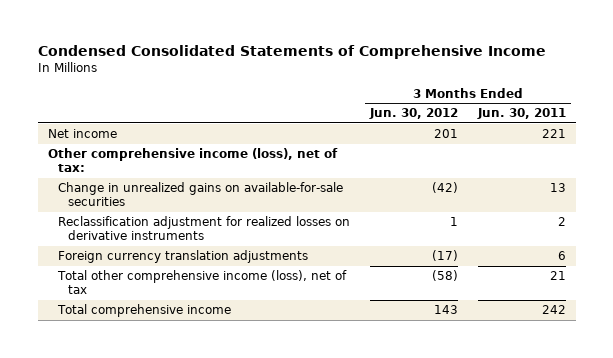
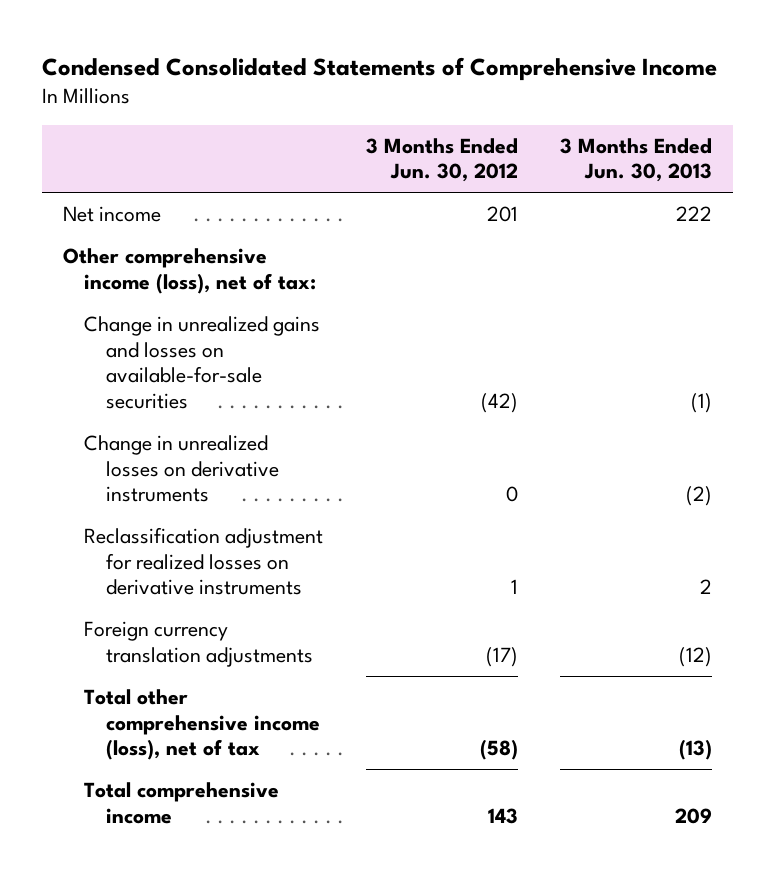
[476,108,566,120] Jun. 30, 2011 -> none
none -> [560,137,713,183] 3 Months Ended Jun. 30, 2013
[58,182,344,207] Change in unrealized gains on available-for-sale securities -> [84,316,321,409] Change in unrealized gains and losses on available-for-sale securities
none -> [84,435,279,503] Change in unrealized losses on derivative instruments

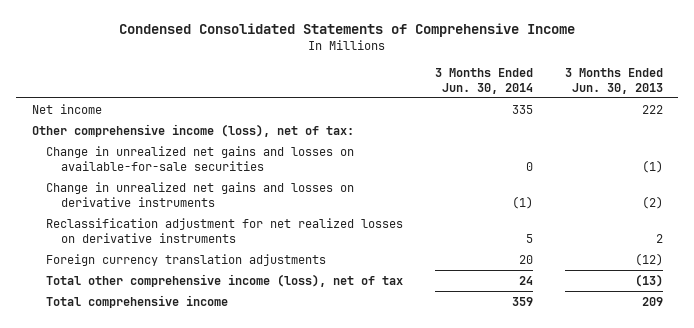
[365,137,518,183] 3 Months Ended Jun. 30, 2012 -> none
none -> [435,67,534,94] 3 Months Ended Jun. 30, 2014
[84,316,321,409] Change in unrealized gains and losses on available-for-sale securities -> [46,145,355,171] Change in unrealized net gains and losses on available-for-sale securities
[84,435,279,503] Change in unrealized losses on derivative instruments -> [46,181,355,207] Change in unrealized net gains and losses on derivative instruments
[84,527,324,596] Reclassification adjustment for realized losses on derivative instruments -> [46,217,404,243] Reclassification adjustment for net realized losses on derivative instruments

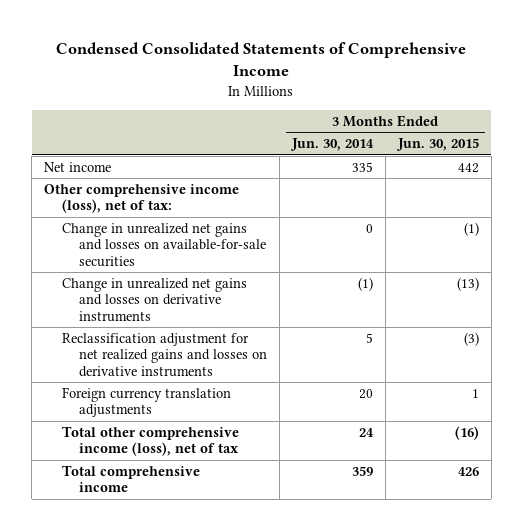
[564,67,663,94] 3 Months Ended Jun. 30, 2013 -> none
none -> [395,138,479,152] Jun. 30, 2015
[46,217,404,243] Reclassification adjustment for net realized losses on derivative instruments -> [61,332,268,377] Reclassification adjustment for net realized gains and losses on derivative instruments

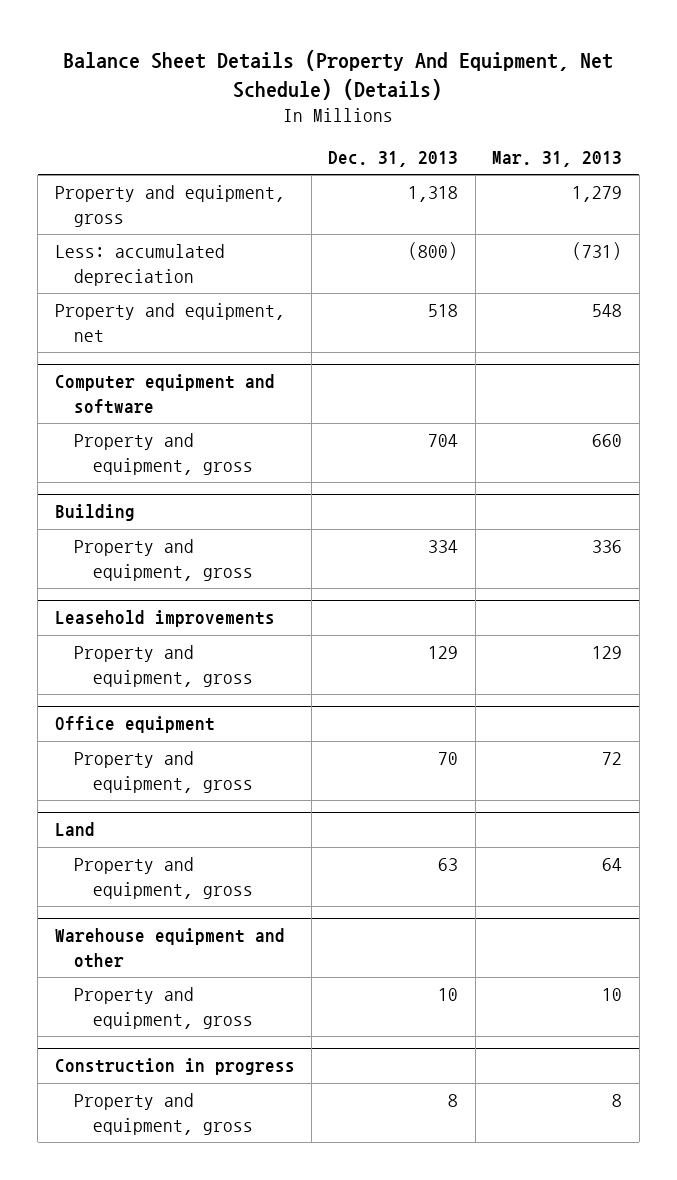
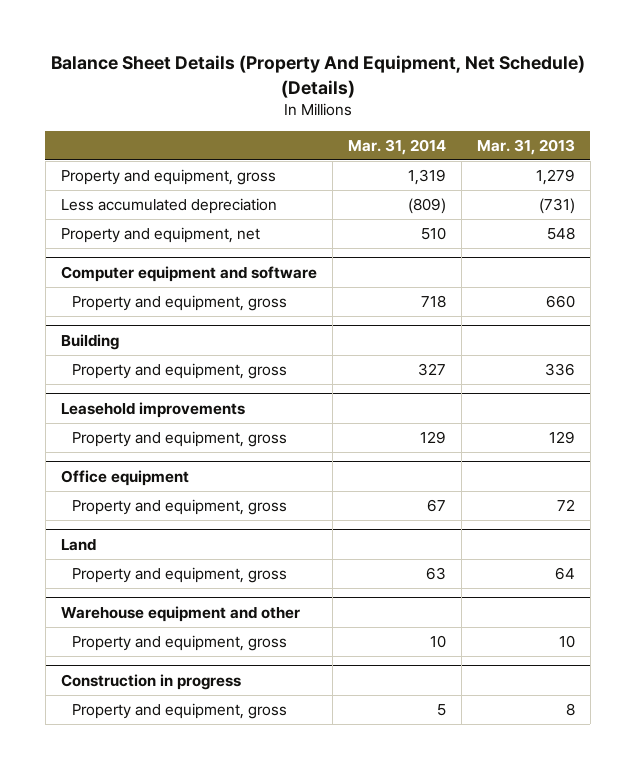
[328,151,459,168] Dec. 31, 2013 -> none
none -> [347,138,446,155] Mar. 31, 2014
[54,244,225,286] Less: accumulated depreciation -> [60,198,277,215] Less accumulated depreciation

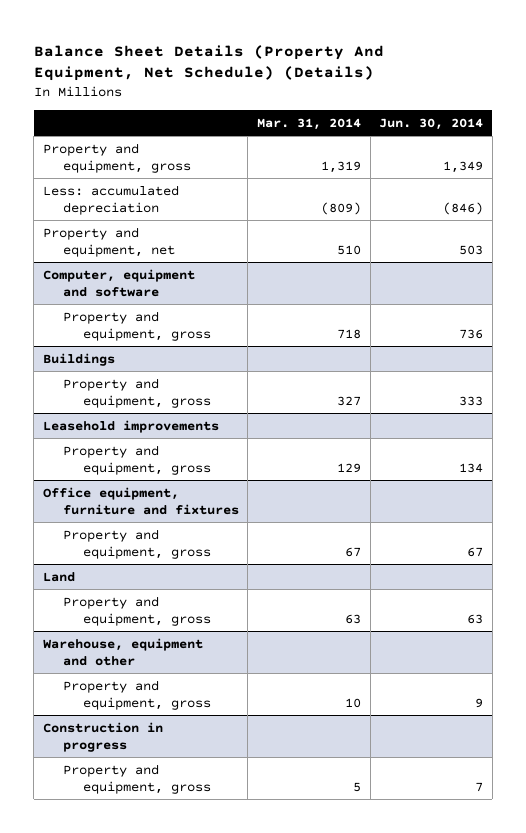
[476,138,575,155] Mar. 31, 2013 -> none
none -> [379,117,484,130] Jun. 30, 2014
[60,198,277,215] Less accumulated depreciation -> [42,184,179,215] Less: accumulated depreciation
[60,265,317,282] Computer equipment and software -> [42,268,195,297] Computer, equipment and software
[60,333,119,350] Building -> [42,352,115,366] Buildings
[60,469,189,486] Office equipment -> none
none -> [42,486,239,515] Office equipment, furniture and fixtures
[60,605,300,622] Warehouse equipment and other -> [42,637,203,666] Warehouse, equipment and other

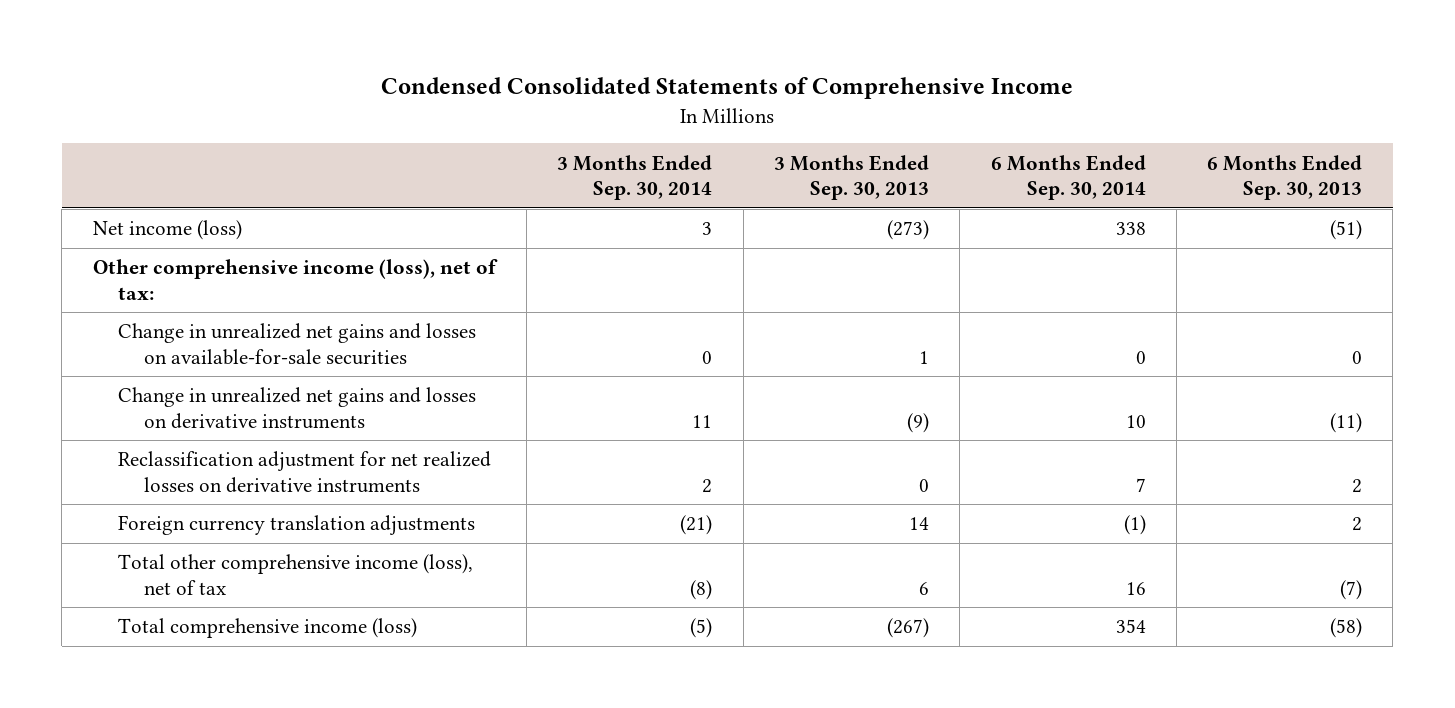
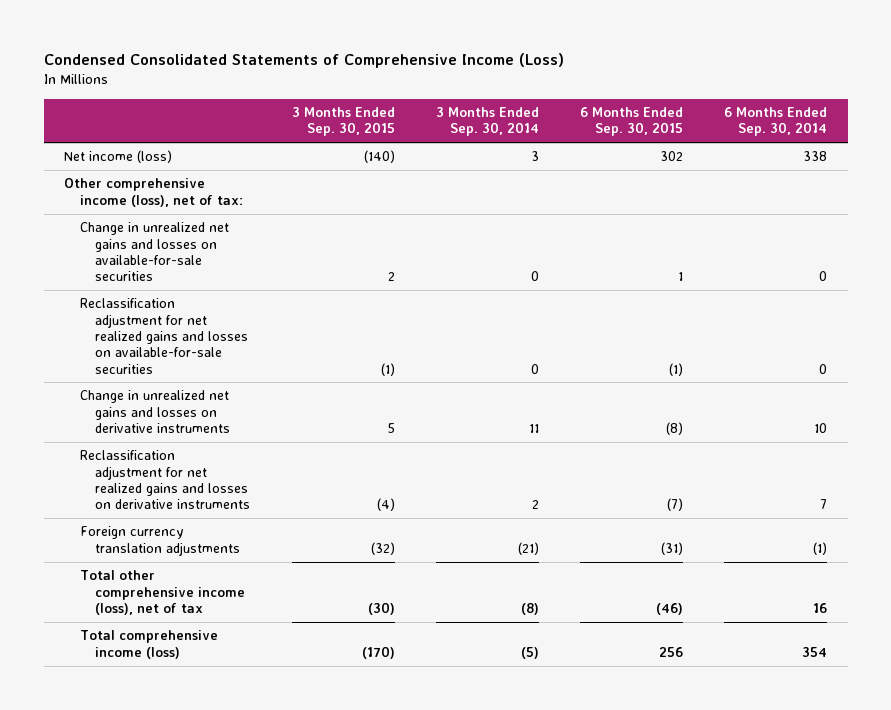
[381,77,1074,100] Condensed Consolidated Statements of Comprehensive Income -> [43,53,564,69] Condensed Consolidated Statements of Comprehensive Income (Loss)
[773,154,929,201] 3 Months Ended Sep. 30, 2013 -> none
[1207,154,1363,201] 6 Months Ended Sep. 30, 2013 -> none
none -> [291,107,395,137] 3 Months Ended Sep. 30, 2015
none -> [579,107,683,137] 6 Months Ended Sep. 30, 2015
none -> [79,298,249,374] Reclassification adjustment for net realized gains and losses on available-for-sale securities
[118,451,492,493] Reclassification adjustment for net realized losses on derivative instruments -> [79,450,251,510] Reclassification adjustment for net realized gains and losses on derivative instruments

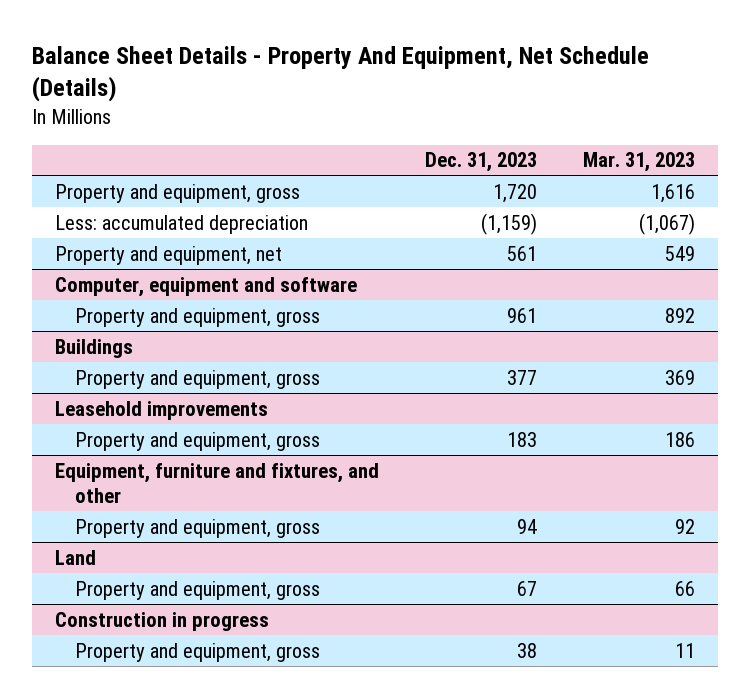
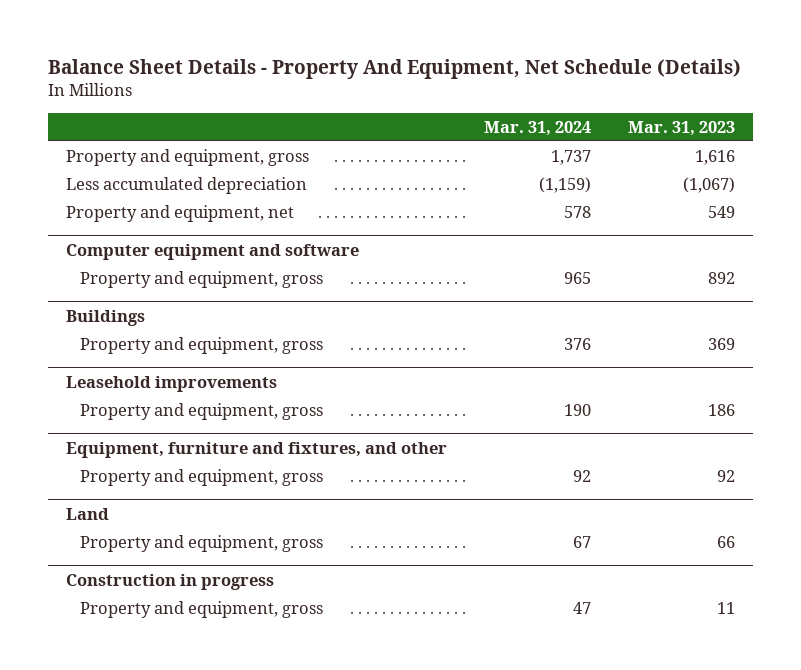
[425,152,538,173] Dec. 31, 2023 -> none
none -> [484,120,592,136] Mar. 31, 2024
[55,214,309,234] Less: accumulated depreciation -> [66,176,308,194] Less accumulated depreciation
[55,276,358,297] Computer, equipment and software -> [66,243,360,260] Computer equipment and software

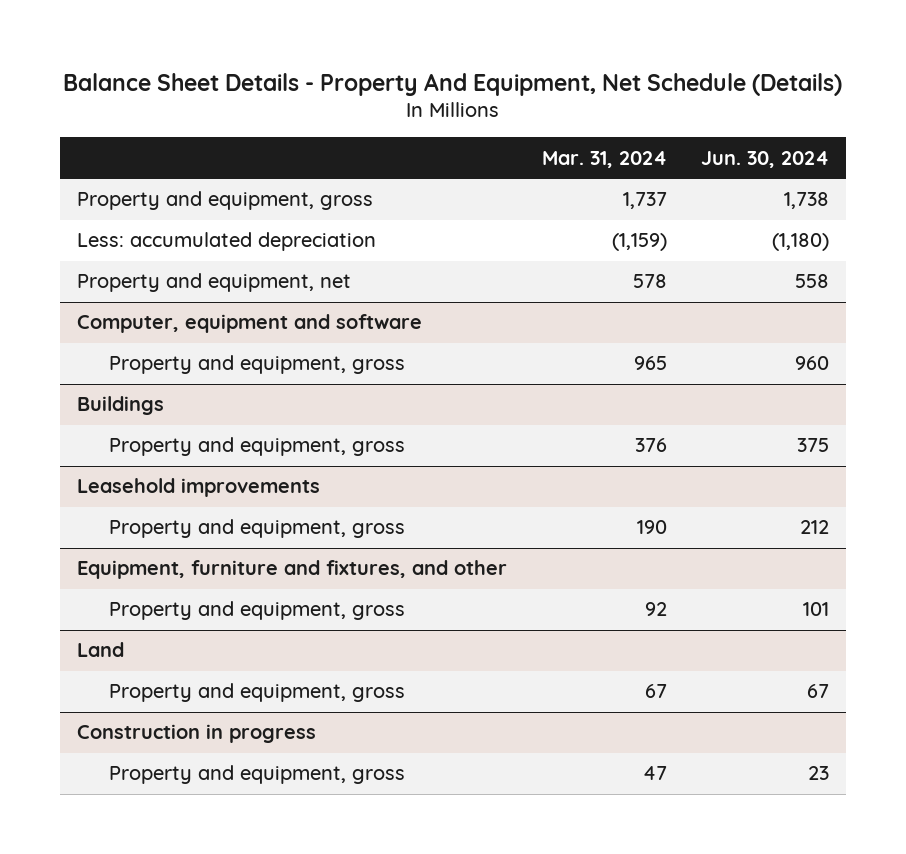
[627,120,735,136] Mar. 31, 2023 -> none
none -> [701,150,830,168] Jun. 30, 2024
[66,176,308,194] Less accumulated depreciation -> [77,232,377,252] Less: accumulated depreciation
[66,243,360,260] Computer equipment and software -> [77,314,423,334] Computer, equipment and software

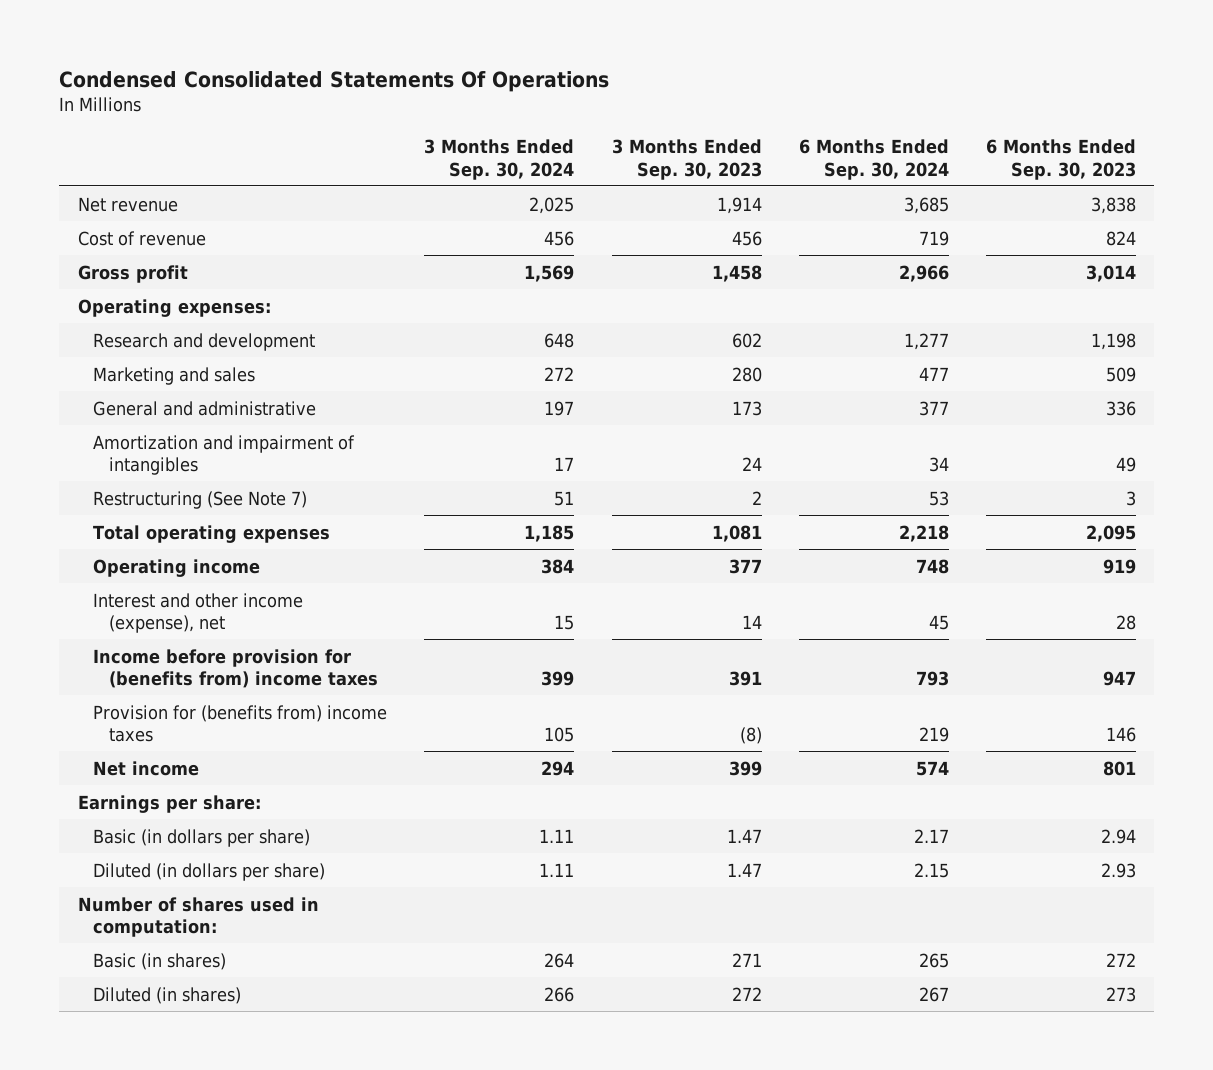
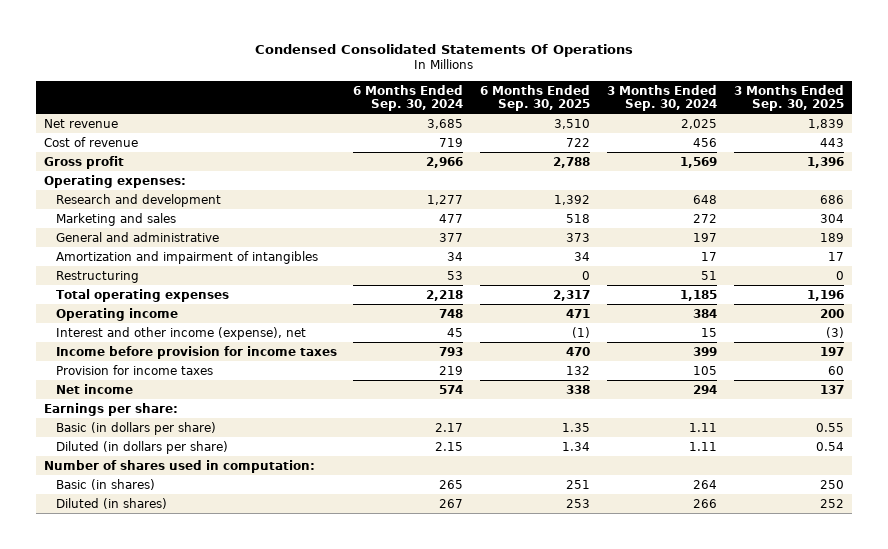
[611,138,762,180] 3 Months Ended Sep. 30, 2023 -> none
[985,138,1136,180] 6 Months Ended Sep. 30, 2023 -> none
none -> [480,84,591,111] 6 Months Ended Sep. 30, 2025
none -> [733,84,844,111] 3 Months Ended Sep. 30, 2025
[93,490,308,509] Restructuring (See Note 7) -> [55,270,139,283] Restructuring
[93,648,379,689] Income before provision for (benefits from) income taxes -> [55,345,337,359] Income before provision for income taxes
[93,704,388,743] Provision for (benefits from) income taxes -> [55,364,213,375] Provision for income taxes

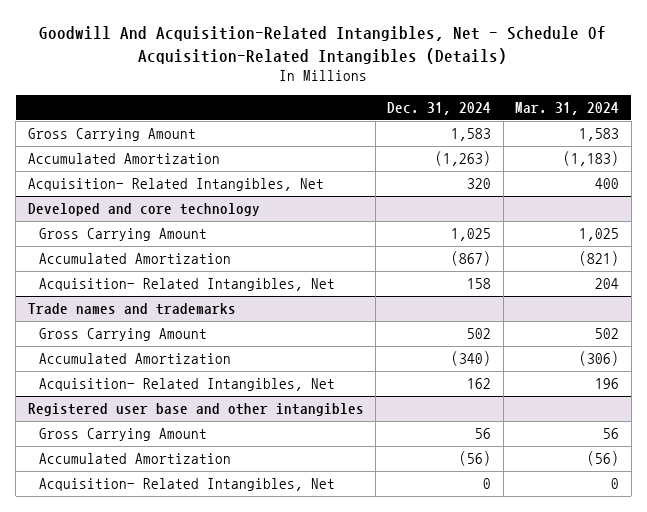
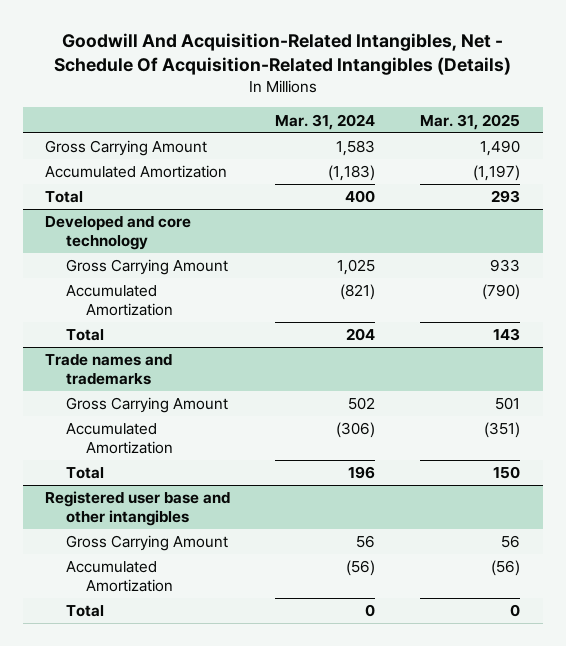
[387,101,492,115] Dec. 31, 2024 -> none
none -> [420,113,521,130] Mar. 31, 2025
[27,177,324,191] Acquisition- Related Intangibles, Net -> [45,191,84,204] Total
[39,277,336,291] Acquisition- Related Intangibles, Net -> [65,329,104,342] Total
[39,377,336,391] Acquisition- Related Intangibles, Net -> [65,467,104,480] Total
[39,477,336,491] Acquisition- Related Intangibles, Net -> [65,605,104,618] Total

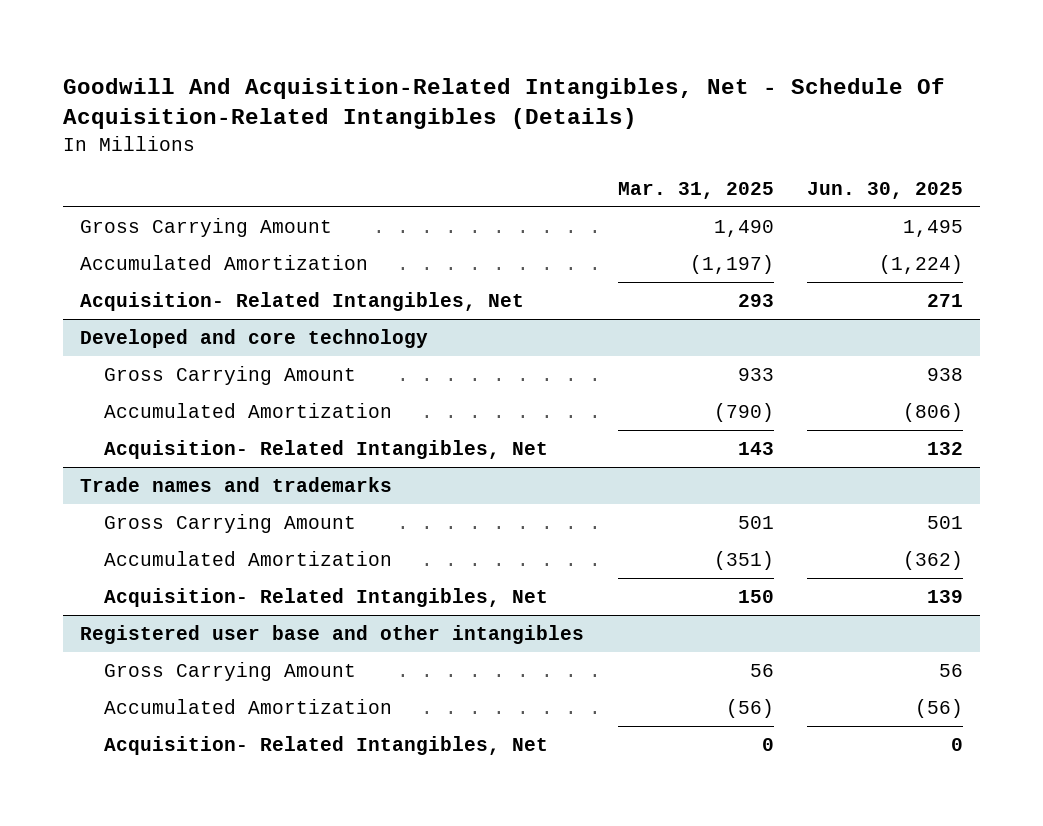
[275,113,376,130] Mar. 31, 2024 -> none
none -> [807,182,964,200] Jun. 30, 2025
[45,191,84,204] Total -> [80,291,525,311] Acquisition- Related Intangibles, Net
[65,329,104,342] Total -> [104,439,549,459] Acquisition- Related Intangibles, Net
[65,467,104,480] Total -> [104,587,549,607] Acquisition- Related Intangibles, Net
[65,605,104,618] Total -> [104,735,549,755] Acquisition- Related Intangibles, Net

